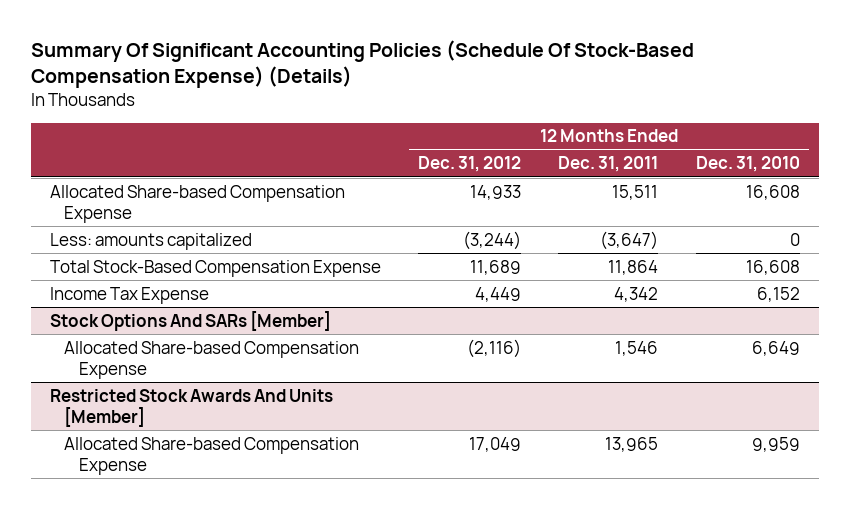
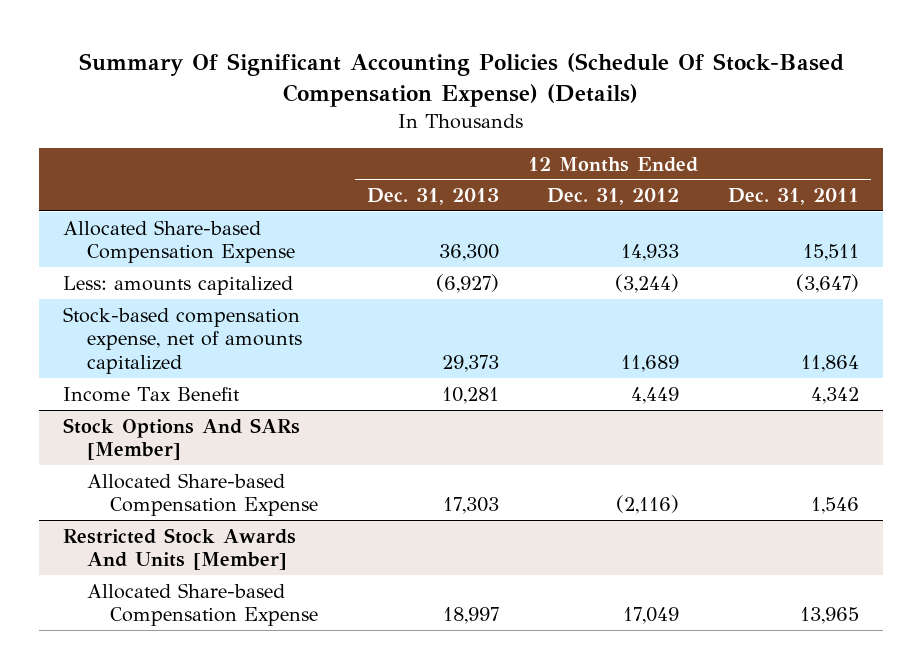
[695,156,800,173] Dec. 31, 2010 -> none
none -> [366,188,499,206] Dec. 31, 2013
[49,259,381,277] Total Stock-Based Compensation Expense -> [63,306,302,375] Stock-based compensation expense, net of amounts capitalized
[49,286,209,304] Income Tax Expense -> [63,386,241,402] Income Tax Benefit

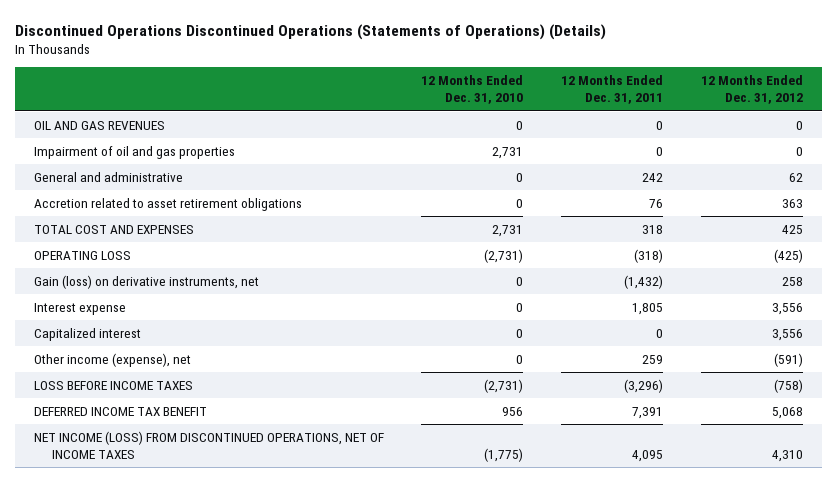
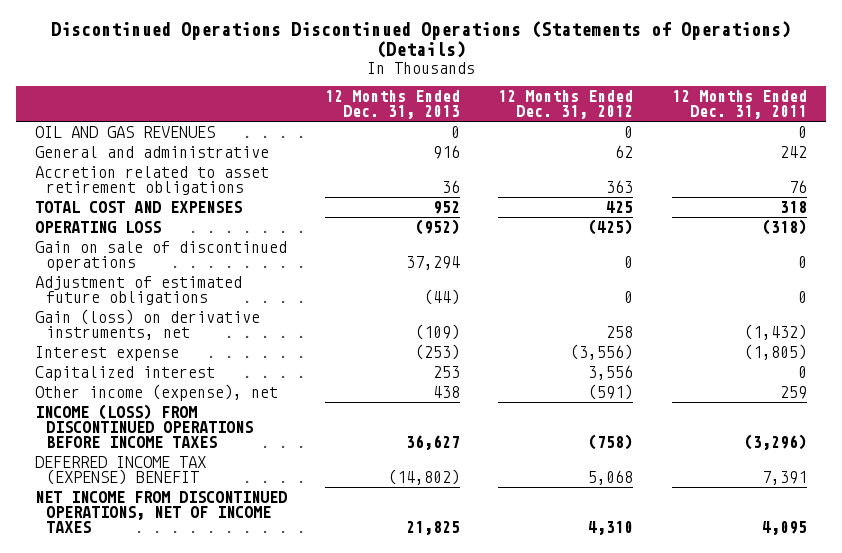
[421,75,524,105] 12 Months Ended Dec. 31, 2010 -> none
none -> [325,90,461,120] 12 Months Ended Dec. 31, 2013
[33,145,235,159] Impairment of oil and gas properties -> none
none -> [35,240,288,271] Gain on sale of discontinued operations
none -> [35,275,243,305] Adjustment of estimated future obligations
[632,302,664,315] 1,805 -> [743,343,807,360] (1,805)
[771,302,803,315] 3,556 -> [570,343,634,360] (3,556)
[33,380,193,390] LOSS BEFORE INCOME TAXES -> [35,403,253,448] INCOME (LOSS) FROM DISCONTINUED OPERATIONS BEFORE INCOME TAXES
[33,406,207,416] DEFERRED INCOME TAX BENEFIT -> [35,455,207,485] DEFERRED INCOME TAX (EXPENSE) BENEFIT
[33,430,384,460] NET INCOME (LOSS) FROM DISCONTINUED OPERATIONS, NET OF INCOME TAXES -> [35,490,288,533] NET INCOME FROM DISCONTINUED OPERATIONS, NET OF INCOME TAXES

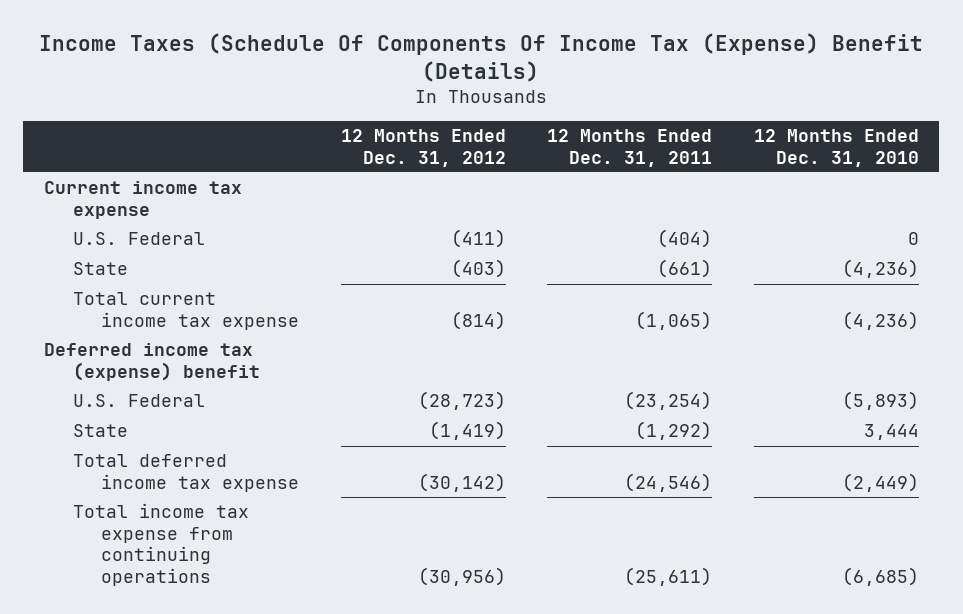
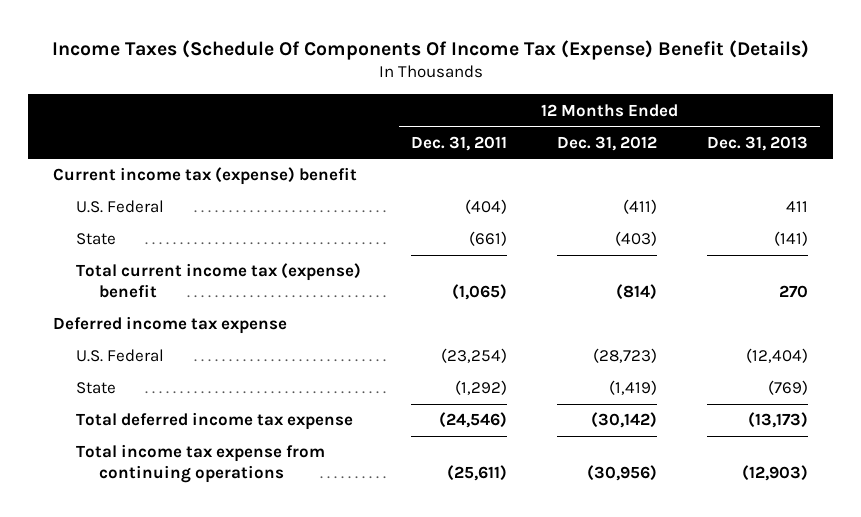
[753,129,919,167] 12 Months Ended Dec. 31, 2010 -> none
none -> [706,135,808,151] Dec. 31, 2013
[44,181,243,219] Current income tax expense -> [53,167,358,186] Current income tax (expense) benefit
[72,292,300,330] Total current income tax expense -> [76,263,362,299] Total current income tax (expense) benefit
[44,343,260,381] Deferred income tax (expense) benefit -> [53,316,288,335] Deferred income tax expense

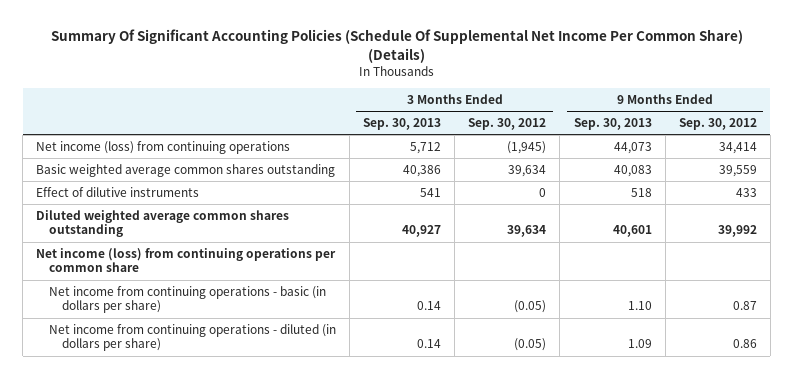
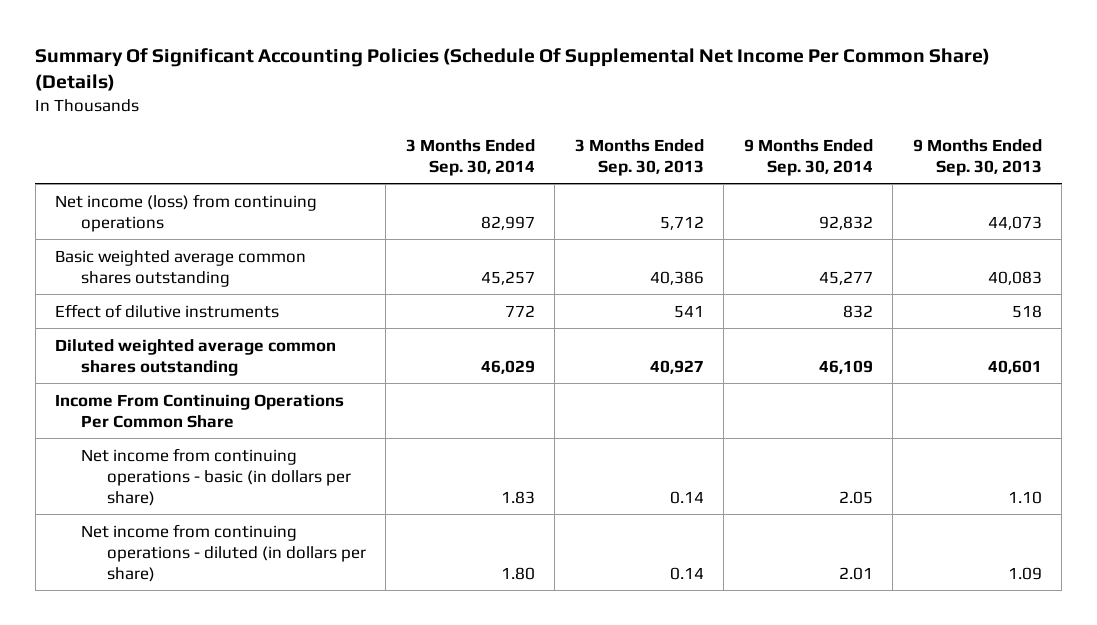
[468,118,547,131] Sep. 30, 2012 -> none
[678,118,757,131] Sep. 30, 2012 -> none
none -> [405,138,535,176] 3 Months Ended Sep. 30, 2014
none -> [743,138,873,176] 9 Months Ended Sep. 30, 2014
[36,247,337,273] Net income (loss) from continuing operations per common share -> [55,393,345,428] Income From Continuing Operations Per Common Share

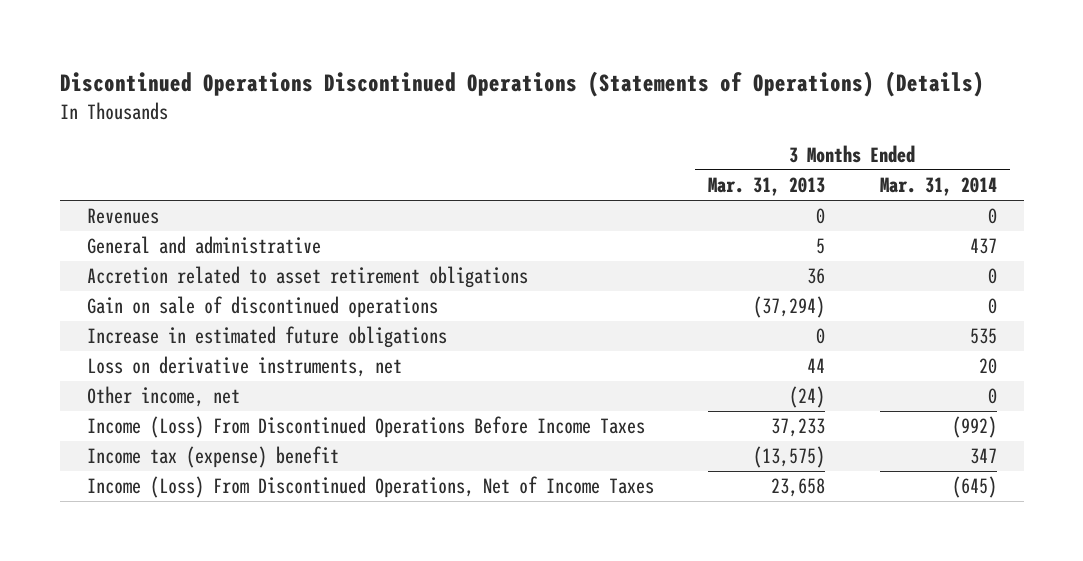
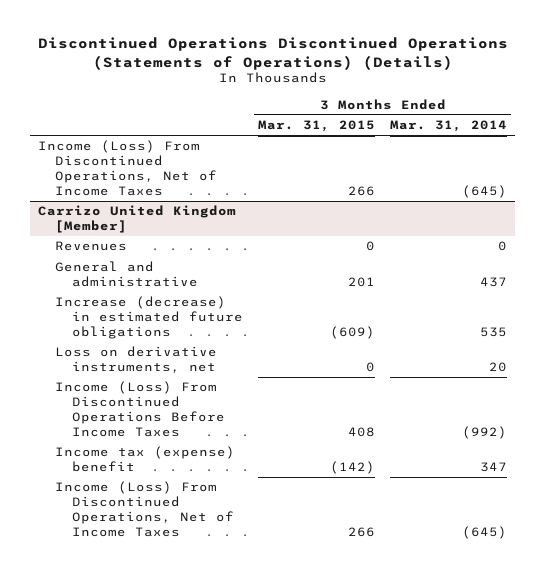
[708,177,826,197] Mar. 31, 2013 -> none
none -> [257,120,375,133] Mar. 31, 2015
none -> [37,140,217,196] Income (Loss) From Discontinued Operations, Net of Income Taxes
none -> [37,205,236,234] Carrizo United Kingdom [Member]
[86,266,528,289] Accretion related to asset retirement obligations -> none
[86,296,438,319] Gain on sale of discontinued operations -> none
[86,326,447,349] Increase in estimated future obligations -> [54,296,243,339] Increase (decrease) in estimated future obligations
[86,386,240,408] Other income, net -> none

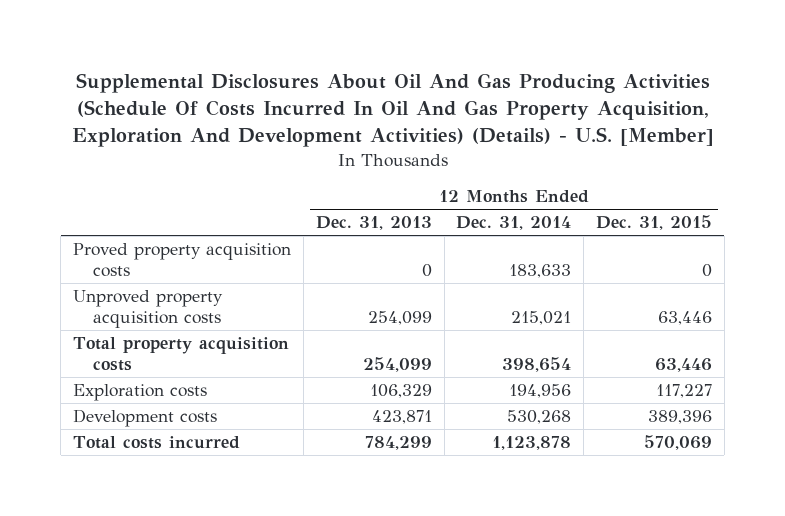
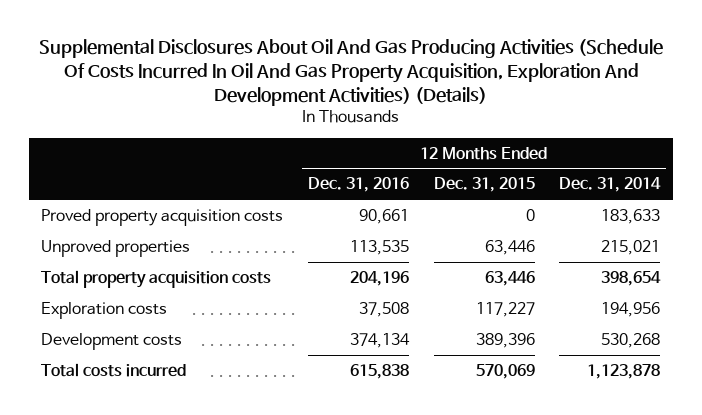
[71,72,714,148] Supplemental Disclosures About Oil And Gas Producing Activities (Schedule Of Costs Incurred In Oil And Gas Property Acquisition, Exploration And Development Activities) (Details) - U.S. [Member] -> [38,39,663,107] Supplemental Disclosures About Oil And Gas Producing Activities (Schedule Of Costs Incurred In Oil And Gas Property Acquisition, Exploration And Development Activities) (Details)
[315,216,432,231] Dec. 31, 2013 -> none
none -> [307,177,409,193] Dec. 31, 2016
[73,290,224,329] Unproved property acquisition costs -> [41,239,191,257] Unproved properties

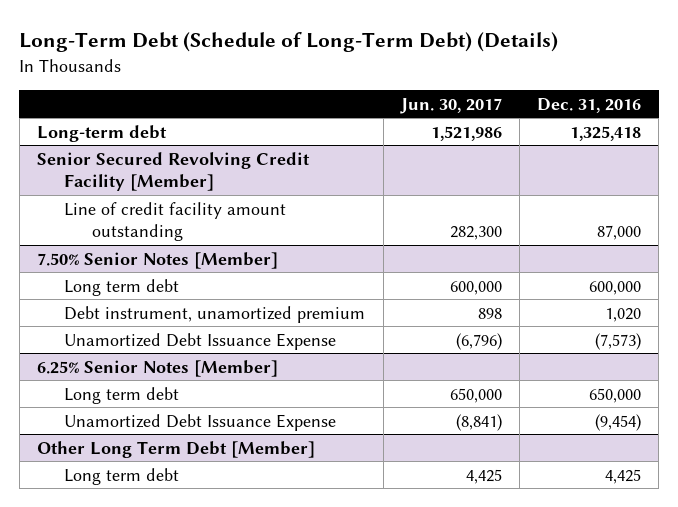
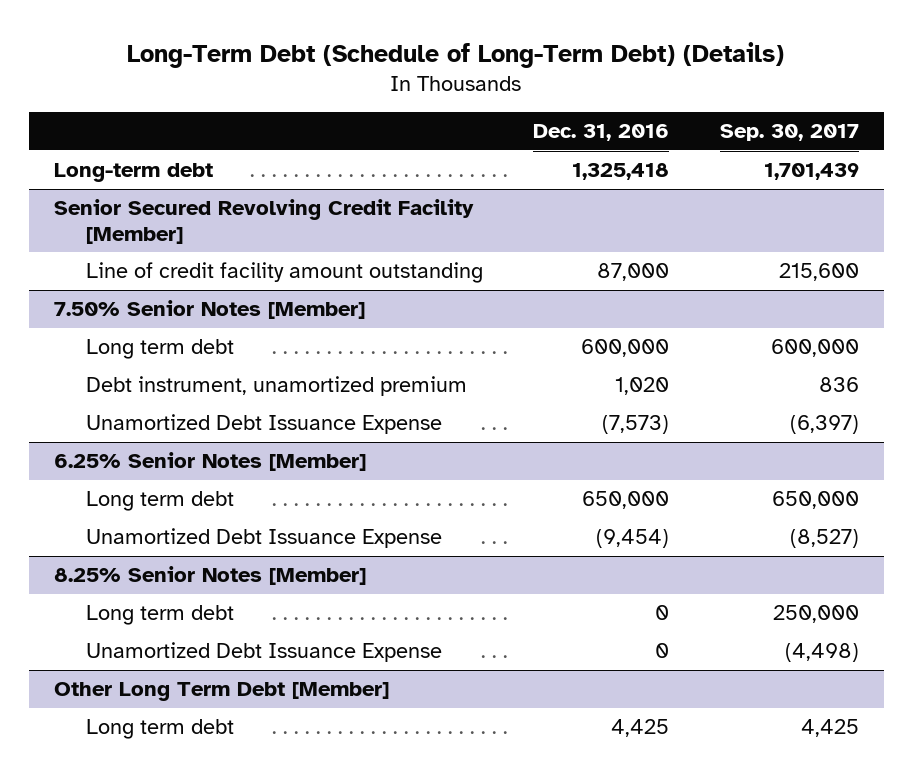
[399,97,502,114] Jun. 30, 2017 -> none
none -> [719,124,859,142] Sep. 30, 2017
none -> [53,566,366,586] 8.25% Senior Notes [Member]
none -> [86,605,235,626] Long term debt
none -> [86,642,443,663] Unamortized Debt Issuance Expense

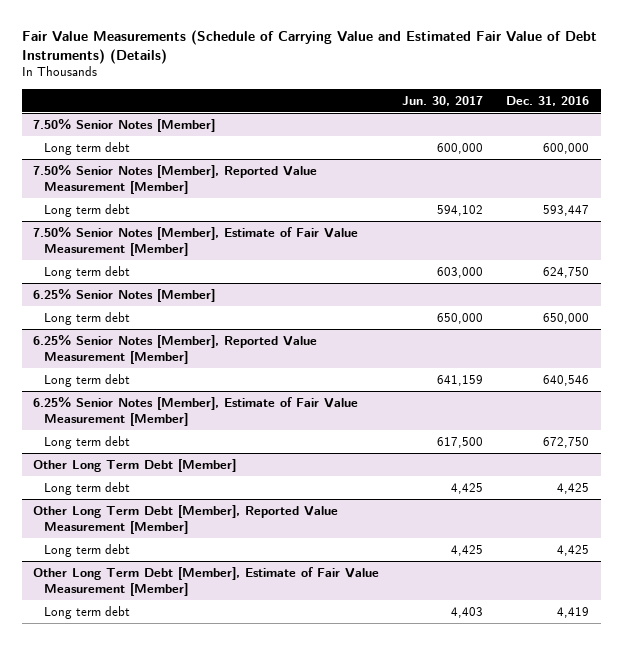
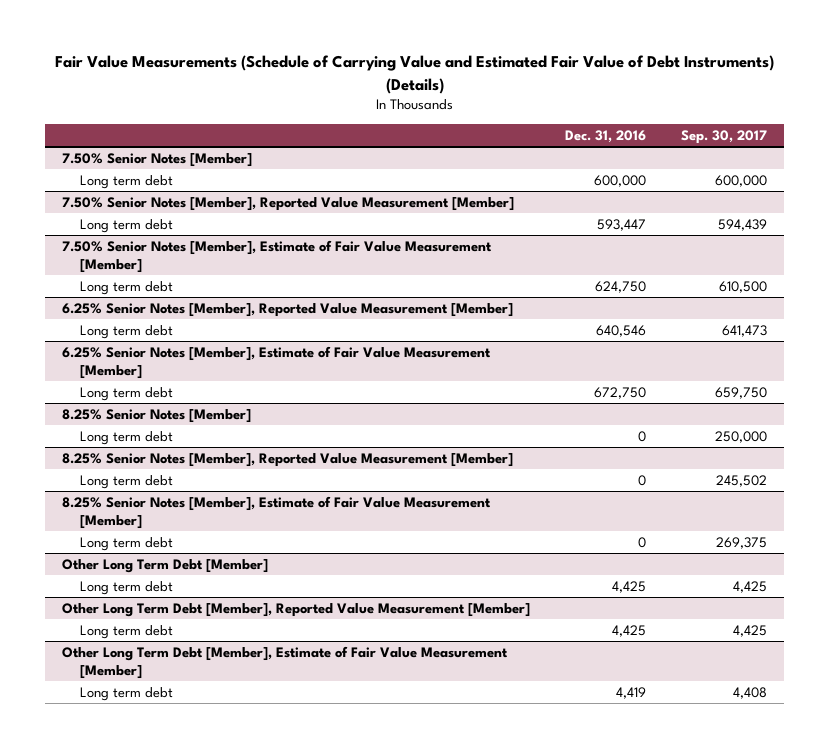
[402,95,484,106] Jun. 30, 2017 -> none
none -> [680,129,767,144] Sep. 30, 2017
[33,288,216,302] 6.25% Senior Notes [Member] -> none
[44,311,131,325] Long term debt -> none
none -> [62,408,252,423] 8.25% Senior Notes [Member]
none -> [79,430,173,445] Long term debt
none -> [62,452,514,467] 8.25% Senior Notes [Member], Reported Value Measurement [Member]
none -> [79,474,173,489] Long term debt
none -> [62,495,492,530] 8.25% Senior Notes [Member], Estimate of Fair Value Measurement [Member]
none -> [79,536,173,551] Long term debt

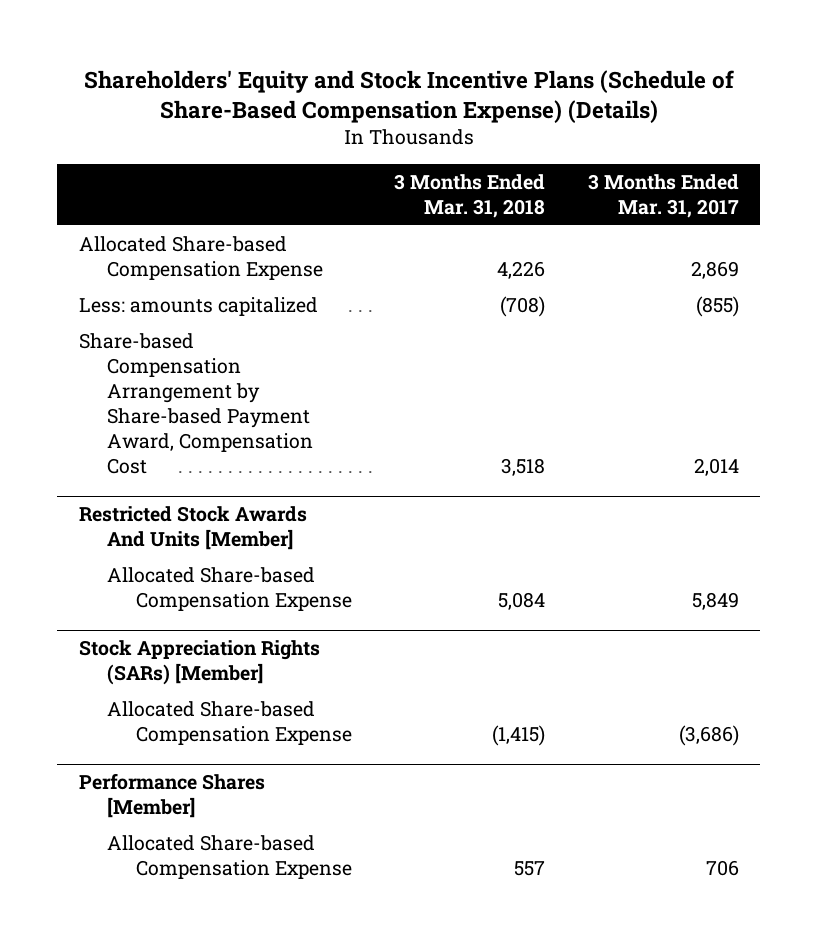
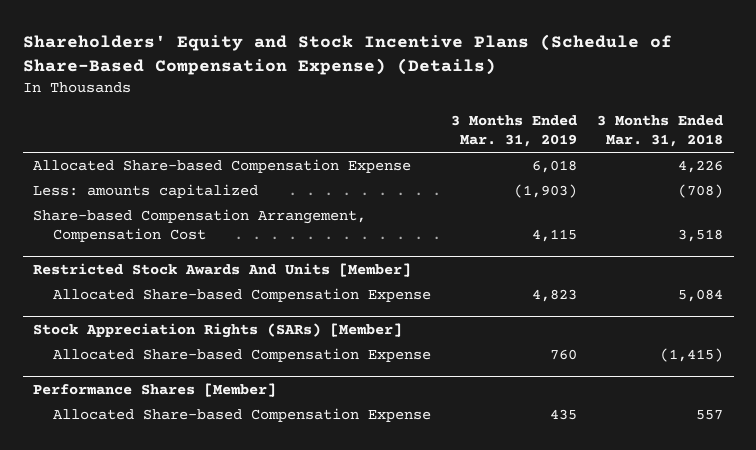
[587,173,739,218] 3 Months Ended Mar. 31, 2017 -> none
none -> [451,114,578,148] 3 Months Ended Mar. 31, 2019
[78,332,314,475] Share-based Compensation Arrangement by Share-based Payment Award, Compensation Cost -> [32,209,366,243] Share-based Compensation Arrangement, Compensation Cost

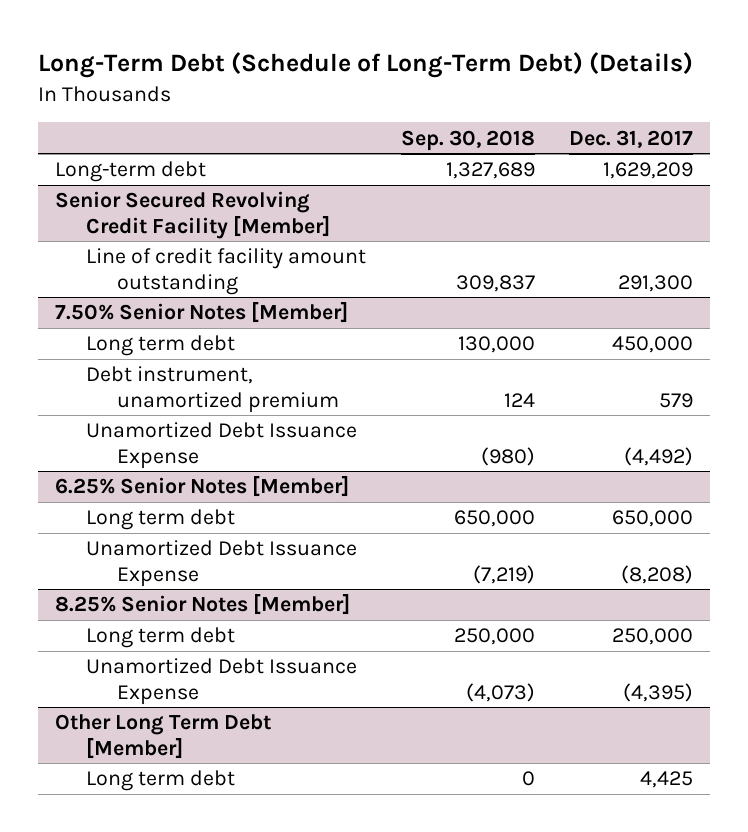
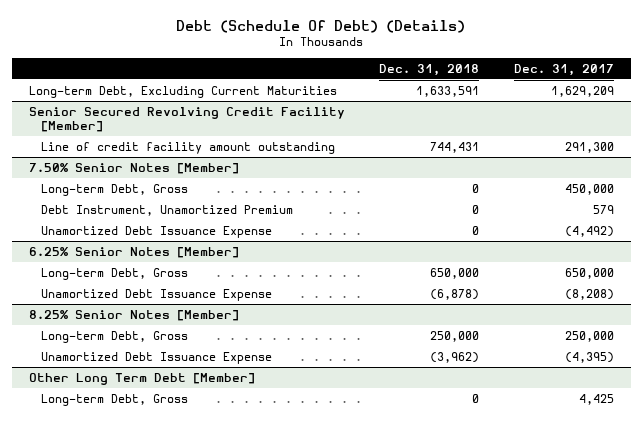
[37,52,693,79] Long-Term Debt (Schedule of Long-Term Debt) (Details) -> [176,19,466,33] Debt (Schedule Of Debt) (Details)
[400,129,535,151] Sep. 30, 2018 -> none
none -> [379,63,480,76] Dec. 31, 2018
[54,161,206,183] Long-term debt -> [29,85,338,98] Long-term Debt, Excluding Current Maturities
[86,335,236,357] Long term debt -> [41,183,189,196] Long-term Debt, Gross
[86,366,340,413] Debt instrument, unamortized premium -> [41,204,294,216] Debt Instrument, Unamortized Premium
[86,509,236,531] Long term debt -> [41,267,189,280] Long-term Debt, Gross
[86,627,236,649] Long term debt -> [41,330,189,343] Long-term Debt, Gross
[86,770,236,792] Long term debt -> [41,393,189,406] Long-term Debt, Gross

